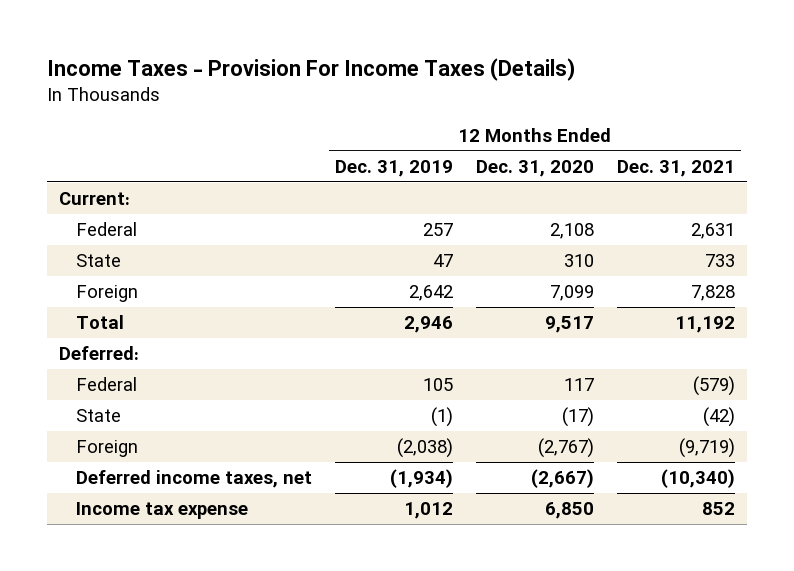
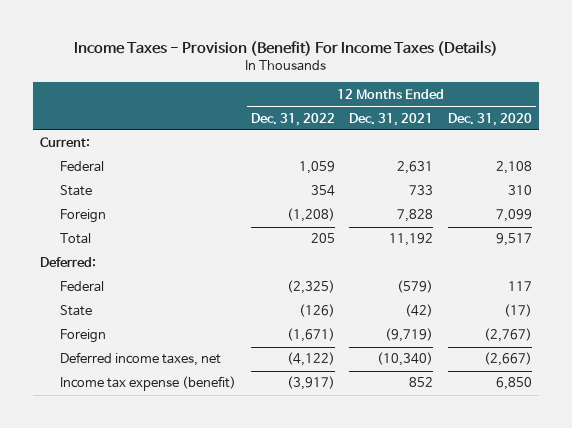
[46,57,575,81] Income Taxes - Provision For Income Taxes (Details) -> [74,39,499,56] Income Taxes - Provision (Benefit) For Income Taxes (Details)
[334,159,453,177] Dec. 31, 2019 -> none
none -> [250,112,335,126] Dec. 31, 2022
[75,502,248,520] Income tax expense -> [59,376,236,392] Income tax expense (benefit)

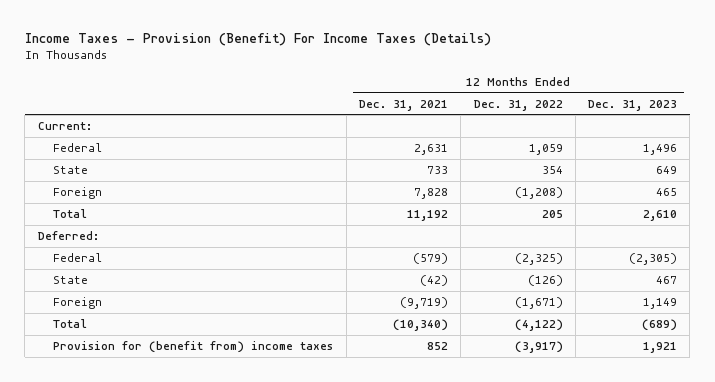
[447,112,532,126] Dec. 31, 2020 -> none
none -> [588,99,678,111] Dec. 31, 2023
[59,352,221,367] Deferred income taxes, net -> [53,318,88,328] Total
[59,376,236,392] Income tax expense (benefit) -> [53,340,334,353] Provision for (benefit from) income taxes

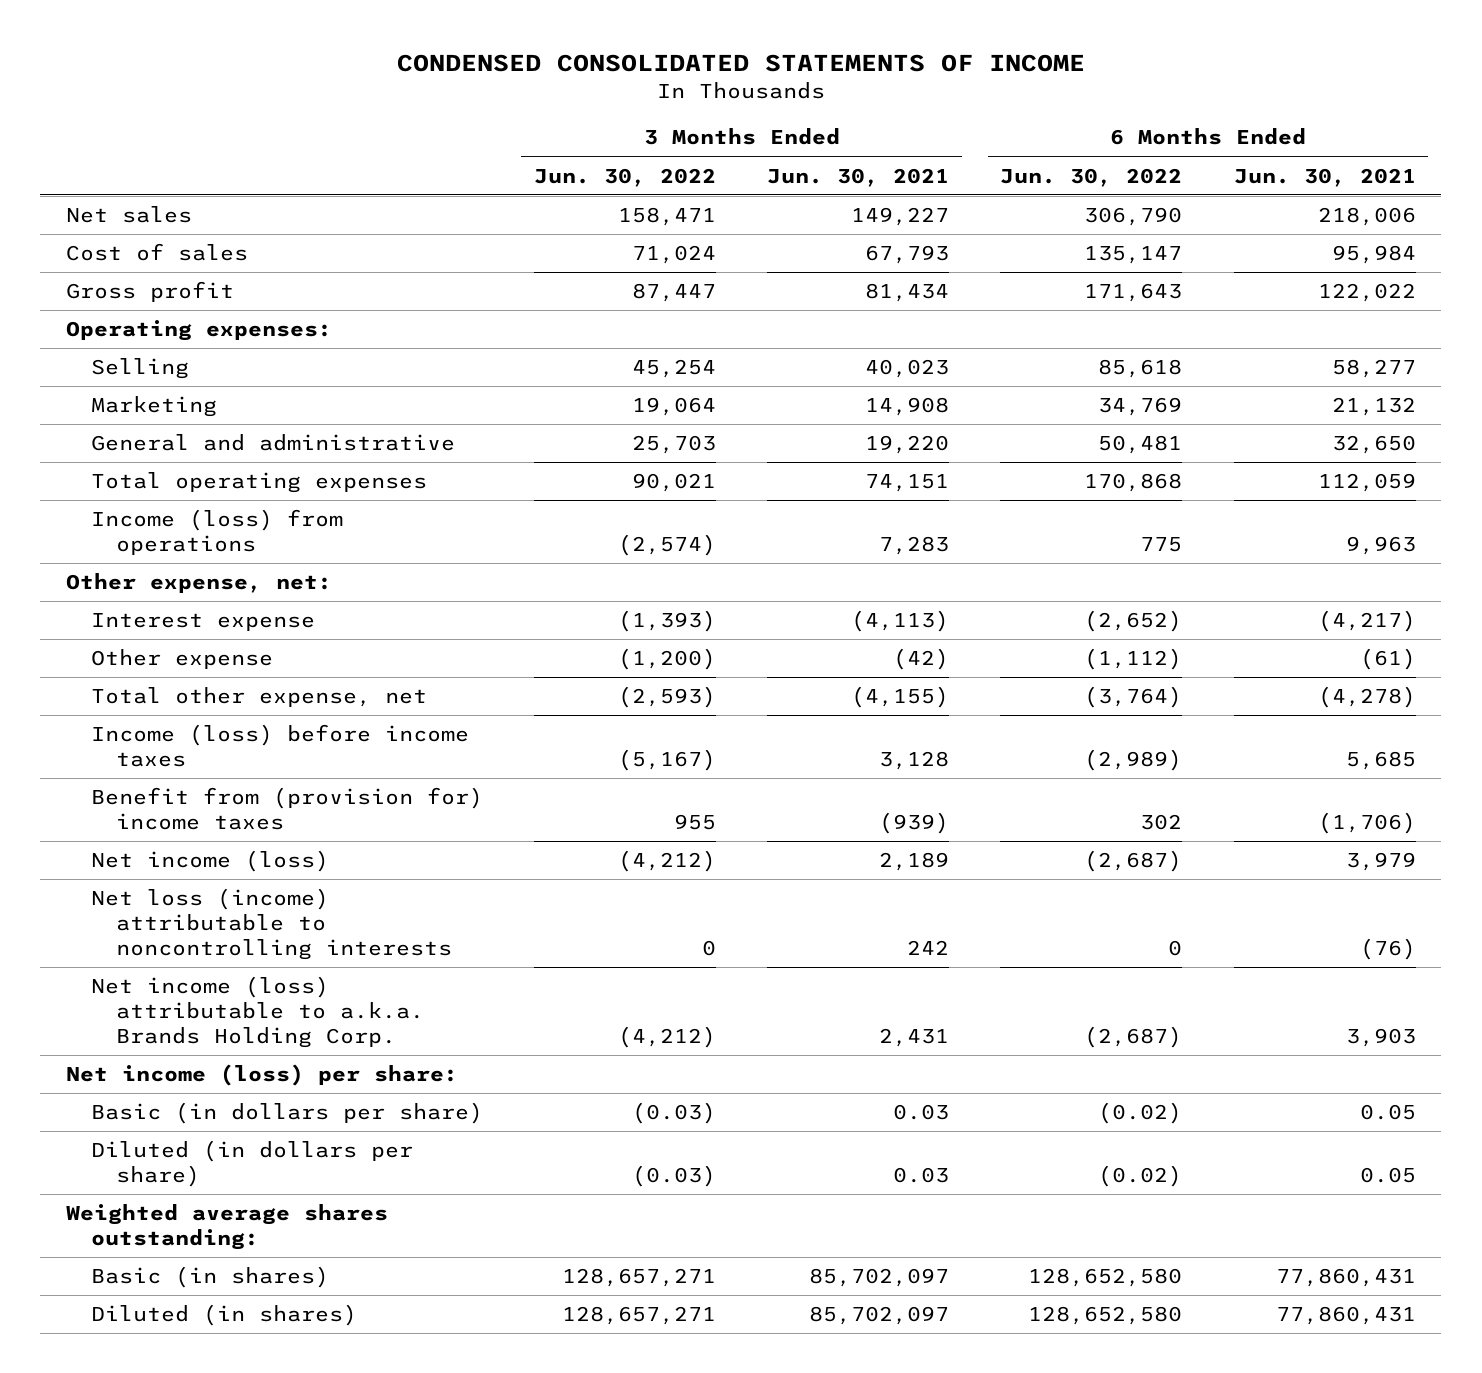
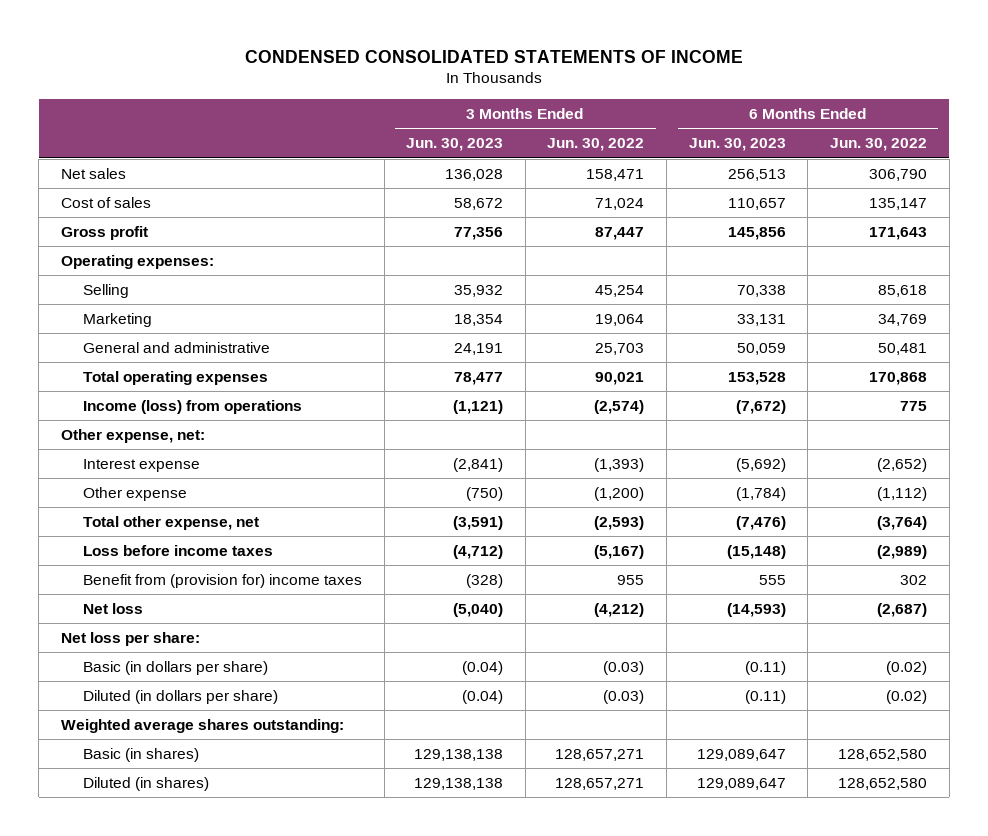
[767,167,950,187] Jun. 30, 2021 -> none
[1233,167,1416,187] Jun. 30, 2021 -> none
none -> [406,138,504,152] Jun. 30, 2023
none -> [688,138,786,152] Jun. 30, 2023
[91,724,470,768] Income (loss) before income taxes -> [82,545,273,557] Loss before income taxes
[91,888,453,961] Net loss (income) attributable to noncontrolling interests -> none
[91,976,425,1049] Net income (loss) attributable to a.k.a. Brands Holding Corp. -> none
[91,850,330,873] Net income (loss) -> [82,603,143,615] Net loss
[66,1064,459,1087] Net income (loss) per share: -> [60,632,200,647] Net loss per share:

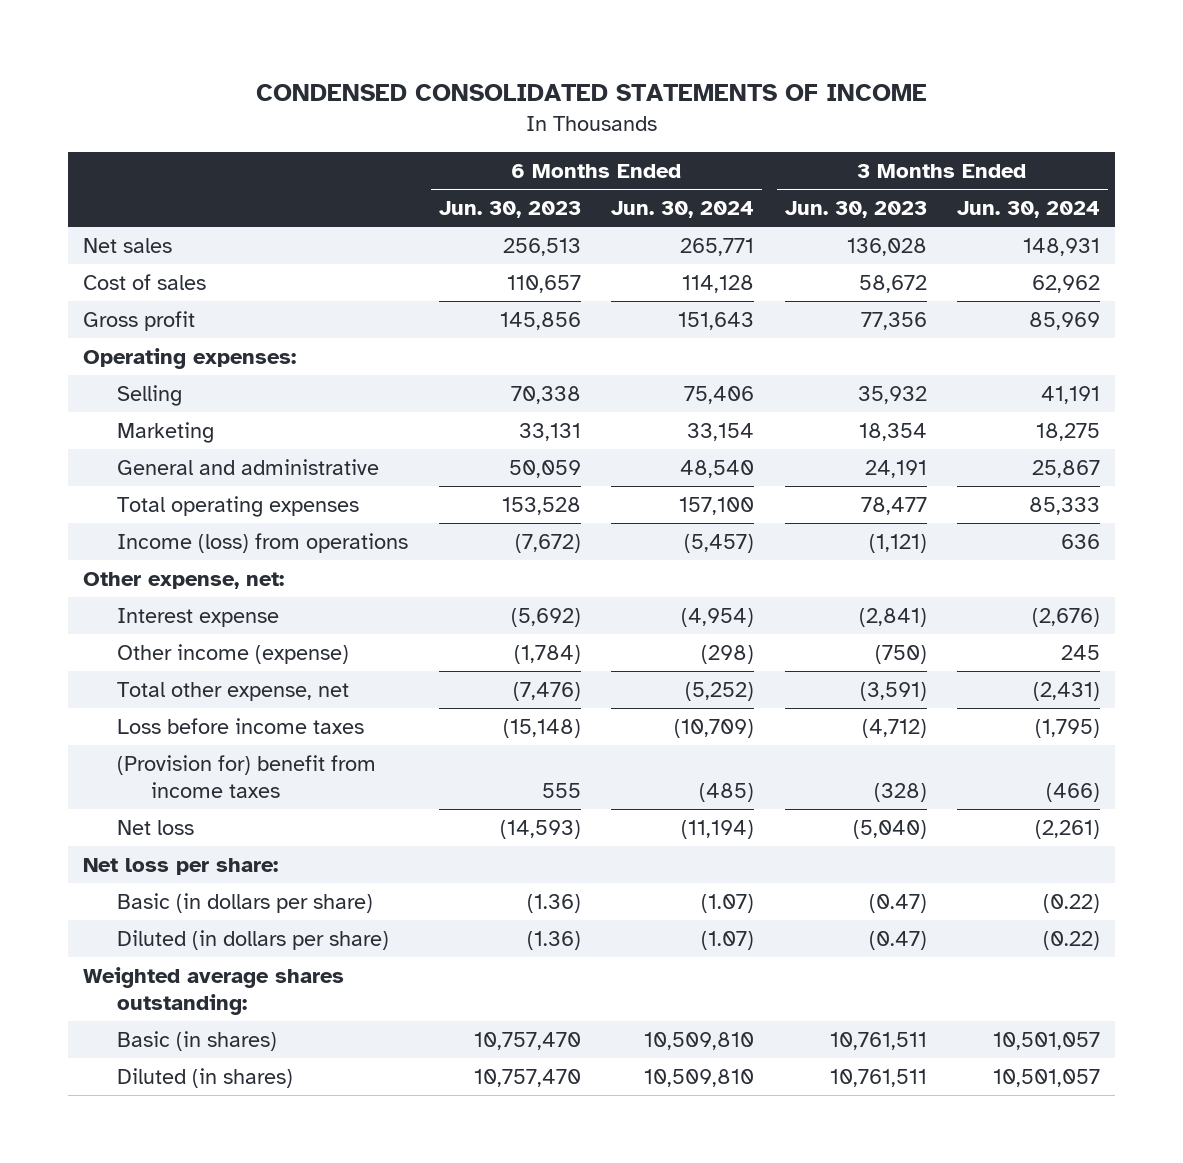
[547,138,645,152] Jun. 30, 2022 -> none
[830,138,928,152] Jun. 30, 2022 -> none
none -> [611,200,755,218] Jun. 30, 2024
none -> [957,200,1101,218] Jun. 30, 2024
[82,487,187,502] Other expense -> [117,643,350,664] Other income (expense)
[82,574,362,589] Benefit from (provision for) income taxes -> [117,754,377,798] (Provision for) benefit from income taxes
[462,661,504,676] (0.04) -> [868,893,927,913] (0.47)
[744,661,786,676] (0.11) -> [526,893,581,913] (1.36)
[462,690,504,705] (0.04) -> [868,930,927,950] (0.47)
[744,690,786,705] (0.11) -> [526,930,581,950] (1.36)
[414,749,504,762] 129,138,138 -> [829,1031,927,1050] 10,761,511
[696,749,786,762] 129,089,647 -> [473,1031,581,1050] 10,757,470
[414,778,504,791] 129,138,138 -> [829,1068,927,1087] 10,761,511
[696,778,786,791] 129,089,647 -> [473,1068,581,1087] 10,757,470

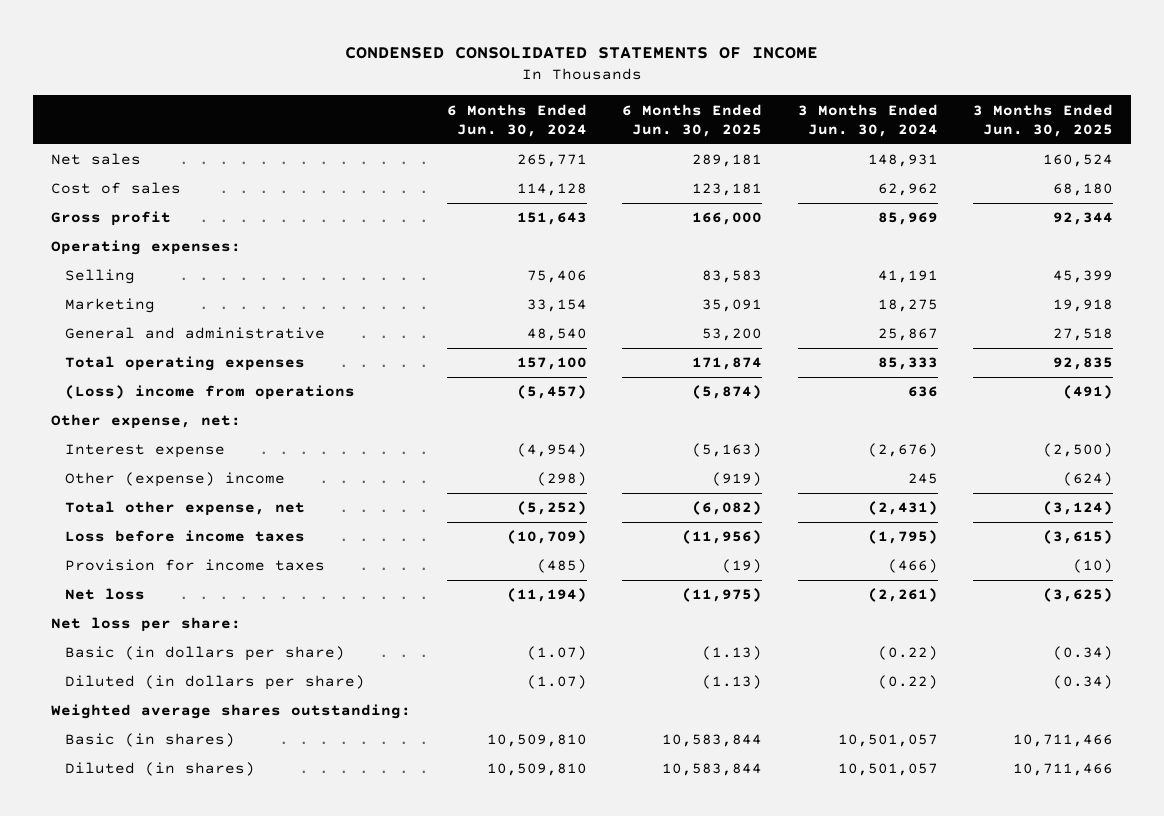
[438,200,581,218] Jun. 30, 2023 -> none
[784,200,927,218] Jun. 30, 2023 -> none
none -> [622,103,763,137] 6 Months Ended Jun. 30, 2025
none -> [973,103,1114,137] 3 Months Ended Jun. 30, 2025
[117,532,409,553] Income (loss) from operations -> [65,385,356,401] (Loss) income from operations
[117,643,350,664] Other income (expense) -> [65,472,286,488] Other (expense) income
[117,754,377,798] (Provision for) benefit from income taxes -> [65,559,326,572] Provision for income taxes

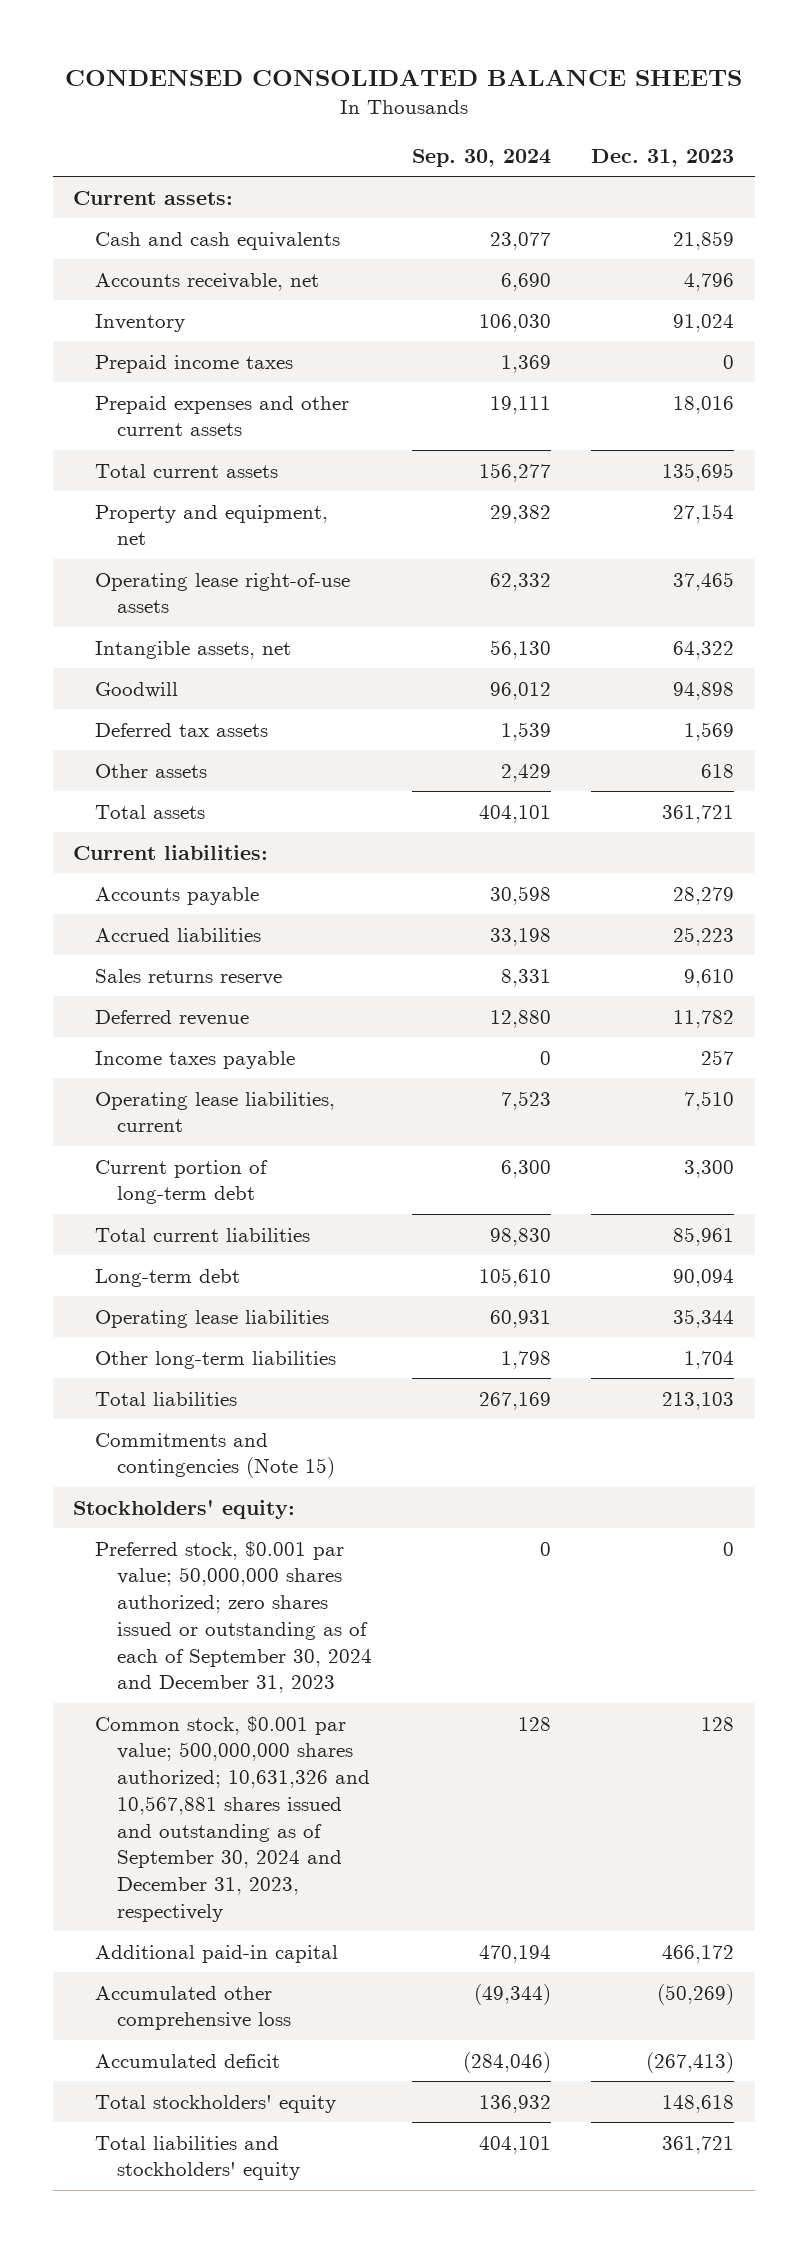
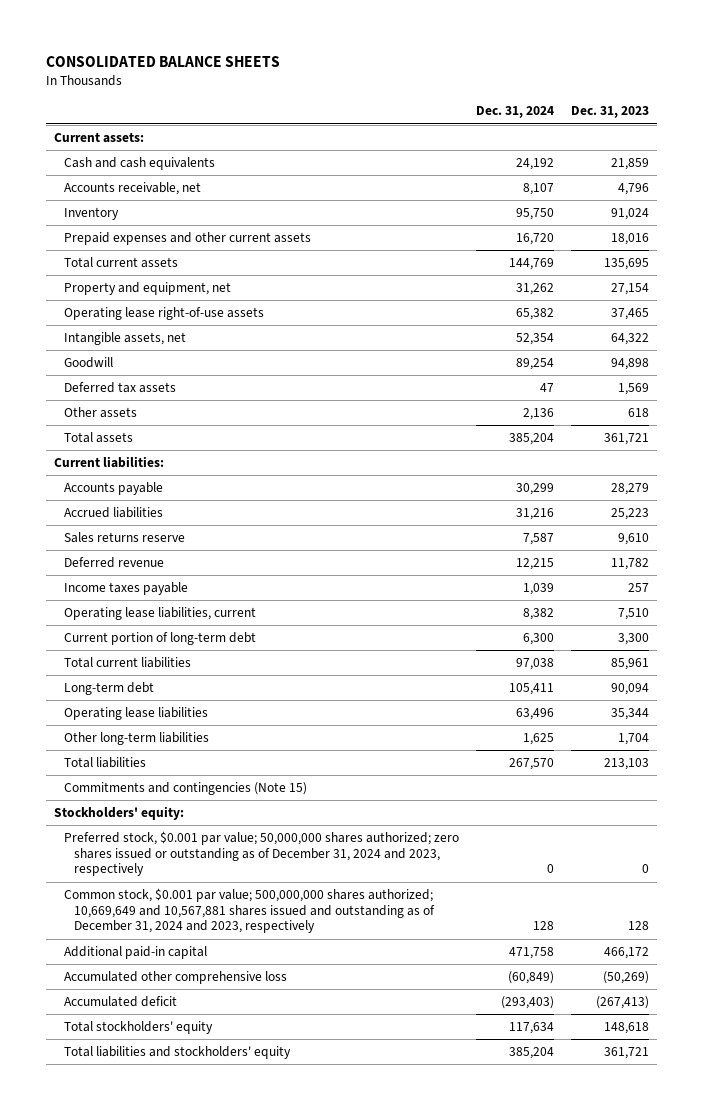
[64,68,742,86] CONDENSED CONSOLIDATED BALANCE SHEETS -> [46,55,281,67] CONSOLIDATED BALANCE SHEETS
[412,148,552,167] Sep. 30, 2024 -> none
none -> [475,106,554,119] Dec. 31, 2024
[94,354,293,373] Prepaid income taxes -> none
[94,1540,372,1694] Preferred stock, $0.001 par value; 50,000,000 shares authorized; zero shares issued or outstanding as of each of September 30, 2024 and December 31, 2023 -> [64,831,460,877] Preferred stock, $0.001 par value; 50,000,000 shares authorized; zero shares issued or outstanding as of December 31, 2024 and 2023, respectively
[94,1715,370,1922] Common stock, $0.001 par value; 500,000,000 shares authorized; 10,631,326 and 10,567,881 shares issued and outstanding as of September 30, 2024 and December 31, 2023, respectively -> [64,888,435,934] Common stock, $0.001 par value; 500,000,000 shares authorized; 10,669,649 and 10,567,881 shares issued and outstanding as of December 31, 2024 and 2023, respectively

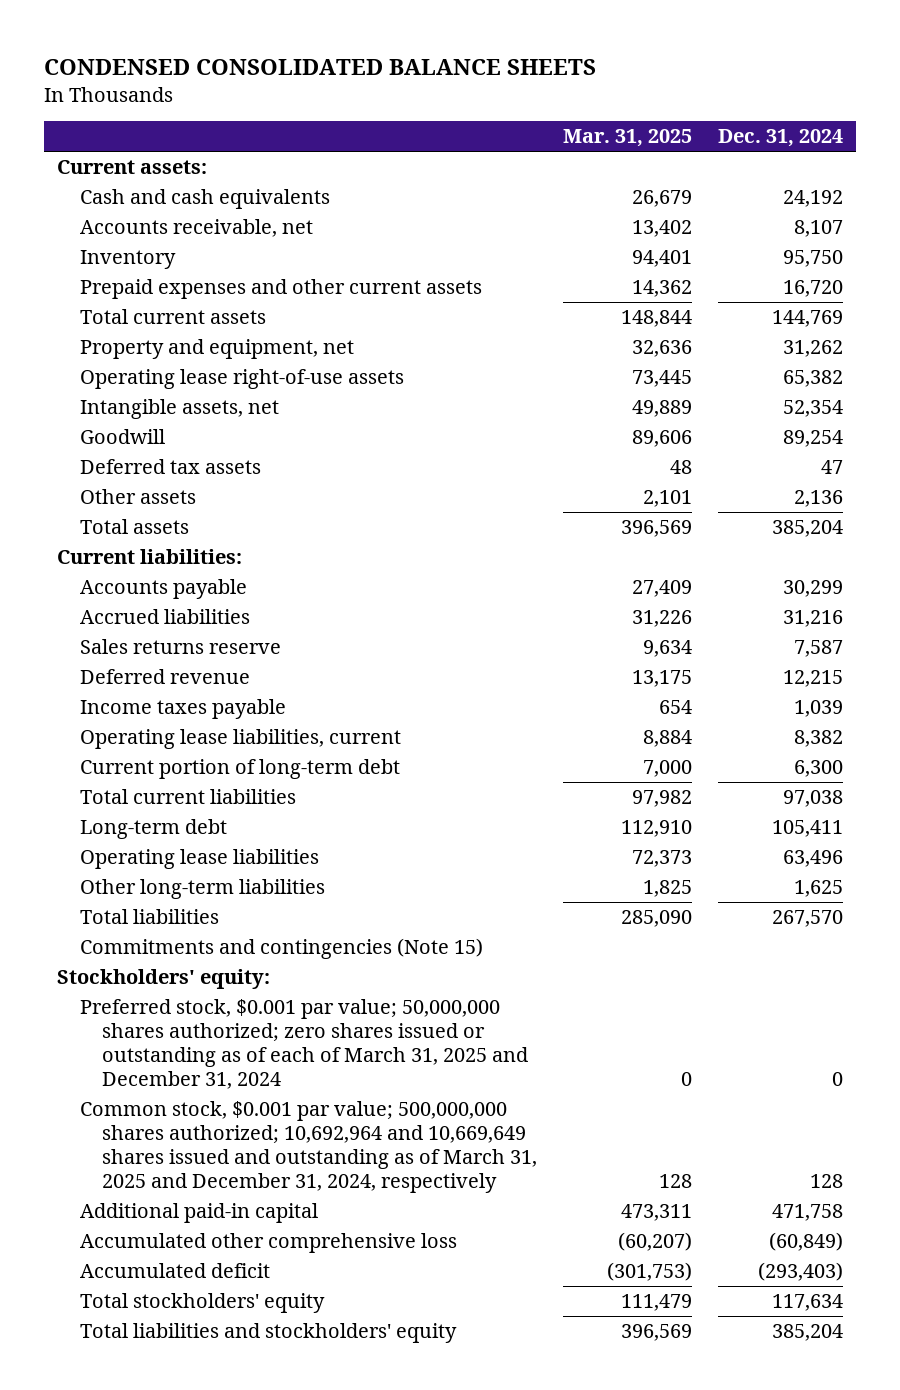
[46,55,281,67] CONSOLIDATED BALANCE SHEETS -> [44,58,597,75] CONDENSED CONSOLIDATED BALANCE SHEETS
[570,106,649,119] Dec. 31, 2023 -> none
none -> [563,129,693,148] Mar. 31, 2025
[64,831,460,877] Preferred stock, $0.001 par value; 50,000,000 shares authorized; zero shares issued or outstanding as of December 31, 2024 and 2023, respectively -> [79,998,528,1090] Preferred stock, $0.001 par value; 50,000,000 shares authorized; zero shares issued or outstanding as of each of March 31, 2025 and December 31, 2024
[64,888,435,934] Common stock, $0.001 par value; 500,000,000 shares authorized; 10,669,649 and 10,567,881 shares issued and outstanding as of December 31, 2024 and 2023, respectively -> [79,1100,537,1194] Common stock, $0.001 par value; 500,000,000 shares authorized; 10,692,964 and 10,669,649 shares issued and outstanding as of March 31, 2025 and December 31, 2024, respectively

